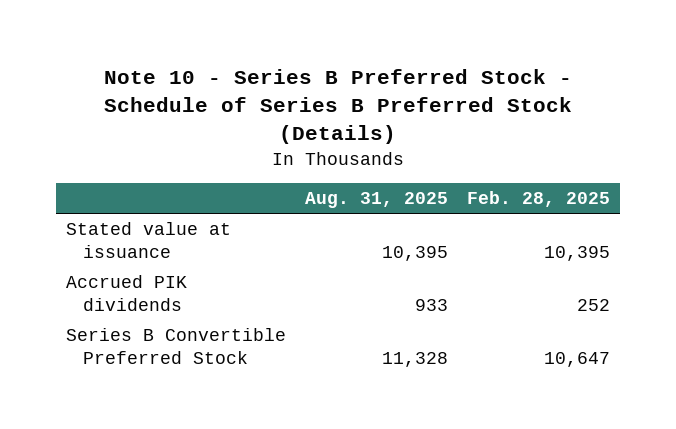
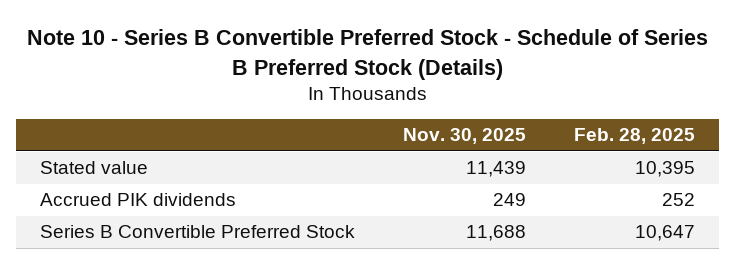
[104,69,573,145] Note 10 - Series B Preferred Stock - Schedule of Series B Preferred Stock (Details) -> [26,29,708,80] Note 10 - Series B Convertible Preferred Stock - Schedule of Series B Preferred Stock (Details)
[305,192,449,209] Aug. 31, 2025 -> none
none -> [403,128,527,145] Nov. 30, 2025
[65,222,231,259] Stated value at issuance -> [40,161,149,175] Stated value

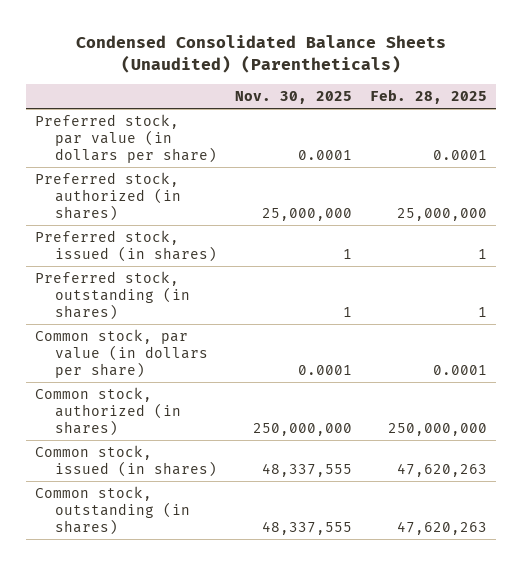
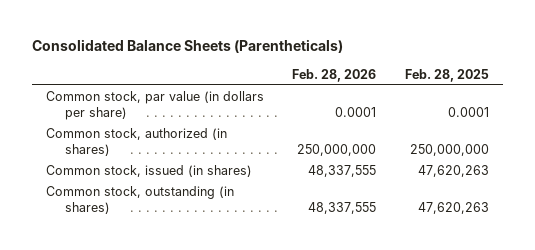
[75,34,446,73] Condensed Consolidated Balance Sheets (Unaudited) (Parentheticals) -> [32,39,344,54] Consolidated Balance Sheets (Parentheticals)
[234,90,352,104] Nov. 30, 2025 -> none
none -> [292,68,377,82] Feb. 28, 2026
[34,114,218,163] Preferred stock, par value (in dollars per share) -> none
[34,172,182,221] Preferred stock, authorized (in shares) -> none
[34,230,218,262] Preferred stock, issued (in shares) -> none
[34,271,191,320] Preferred stock, outstanding (in shares) -> none

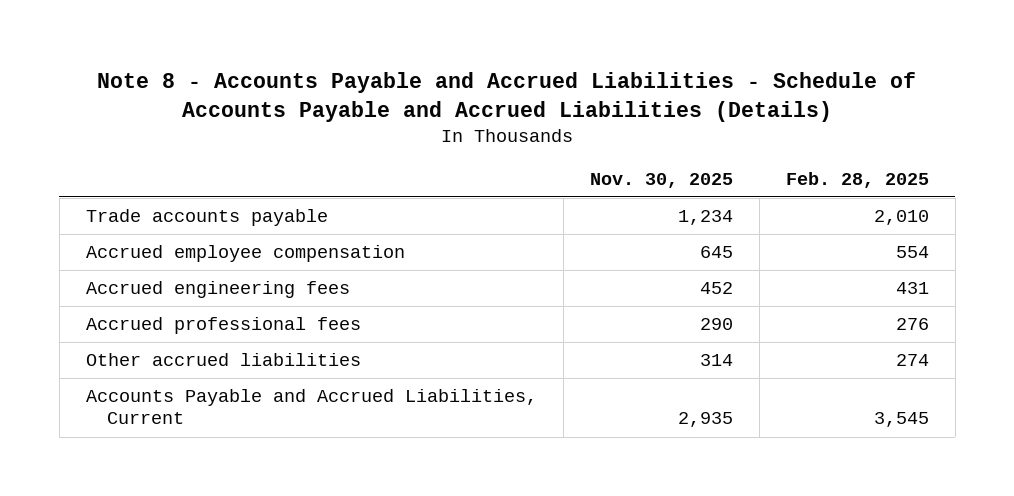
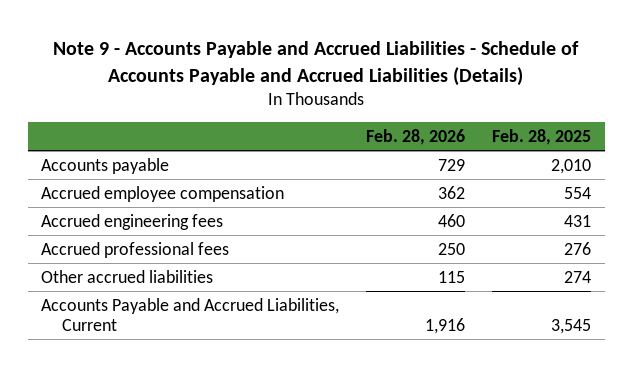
[97,72,917,122] Note 8 - Accounts Payable and Accrued Liabilities - Schedule of Accounts Payable and Accrued Liabilities (Details) -> [53,40,580,86] Note 9 - Accounts Payable and Accrued Liabilities - Schedule of Accounts Payable and Accrued Liabilities (Details)
[589,172,733,188] Nov. 30, 2025 -> none
none -> [366,128,466,145] Feb. 28, 2026
[85,209,328,227] Trade accounts payable -> [41,157,170,174] Accounts payable

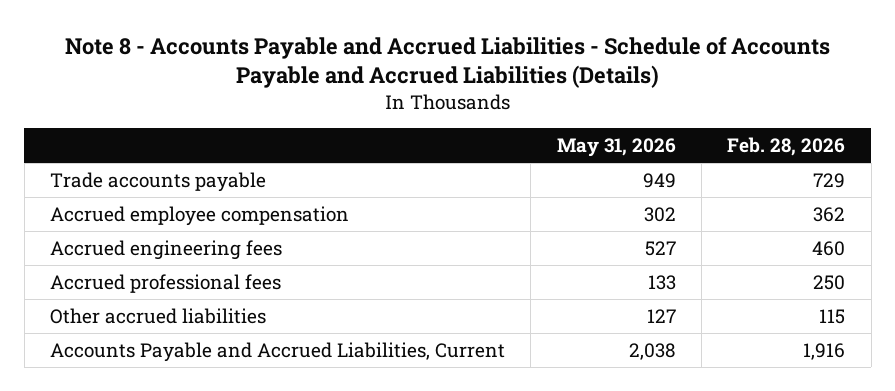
[53,40,580,86] Note 9 - Accounts Payable and Accrued Liabilities - Schedule of Accounts Payable and Accrued Liabilities (Details) -> [64,36,830,89] Note 8 - Accounts Payable and Accrued Liabilities - Schedule of Accounts Payable and Accrued Liabilities (Details)
[492,128,592,145] Feb. 28, 2025 -> none
none -> [556,138,676,158] May 31, 2026
[41,157,170,174] Accounts payable -> [50,171,267,192] Trade accounts payable

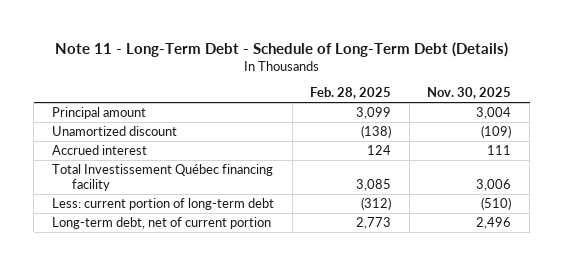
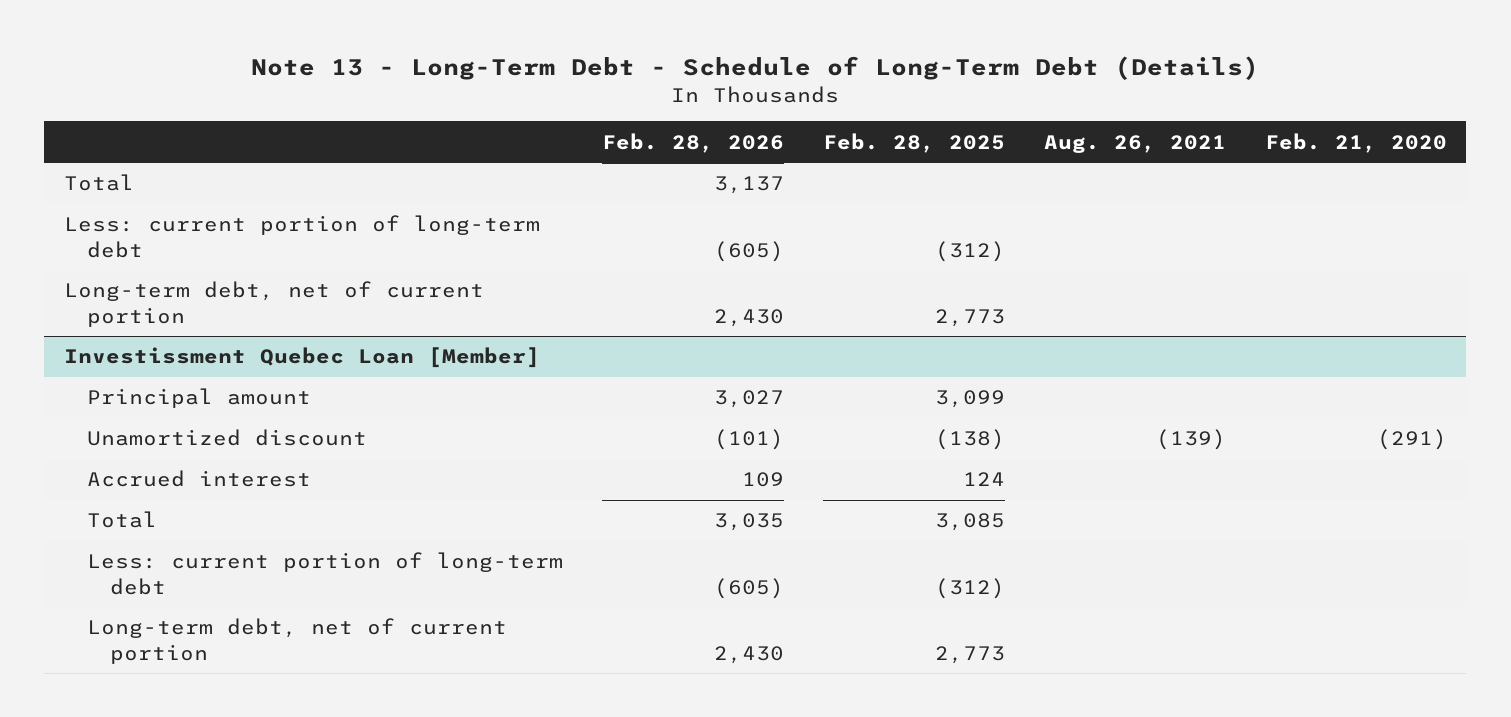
[54,41,508,57] Note 11 - Long-Term Debt - Schedule of Long-Term Debt (Details) -> [251,55,1260,80] Note 13 - Long-Term Debt - Schedule of Long-Term Debt (Details)
[427,87,512,100] Nov. 30, 2025 -> none
none -> [601,132,784,153] Feb. 28, 2026
none -> [1043,134,1226,153] Aug. 26, 2021
none -> [1264,132,1447,153] Feb. 21, 2020
none -> [63,174,134,192] Total
none -> [63,215,540,258] Less: current portion of long-term debt
none -> [63,281,484,327] Long-term debt, net of current portion
none -> [63,347,540,369] Investissment Quebec Loan [Member]
[52,163,274,192] Total Investissement Québec financing facility -> [86,511,157,529] Total

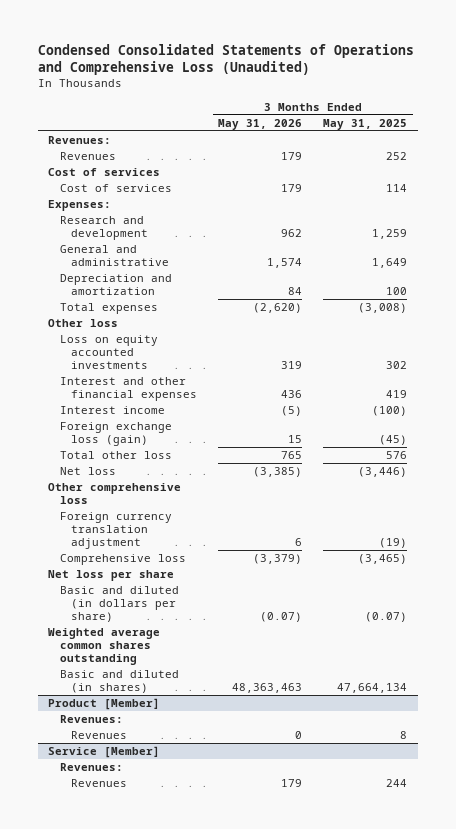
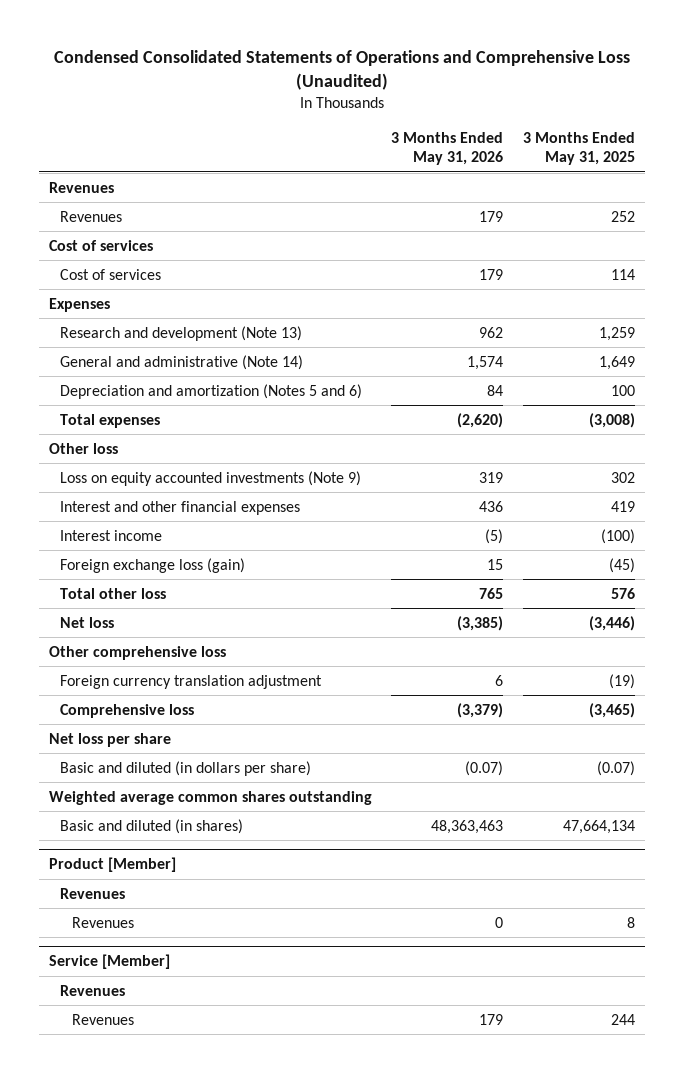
[48,136,112,145] Revenues: -> [48,181,114,193] Revenues
[48,200,112,212] Expenses: -> [48,297,110,312] Expenses
[59,216,149,240] Research and development -> [60,325,303,341] Research and development (Note 13)
[59,245,170,266] General and administrative -> [60,354,304,370] General and administrative (Note 14)
[59,274,172,295] Depreciation and amortization -> [60,383,363,399] Depreciation and amortization (Notes 5 and 6)
[59,335,158,369] Loss on equity accounted investments -> [60,470,362,486] Loss on equity accounted investments (Note 9)
[59,715,123,724] Revenues: -> [60,887,126,899] Revenues
[59,763,123,772] Revenues: -> [60,984,126,996] Revenues

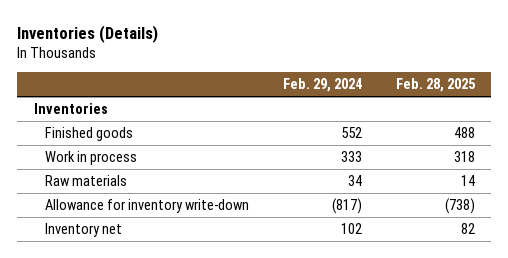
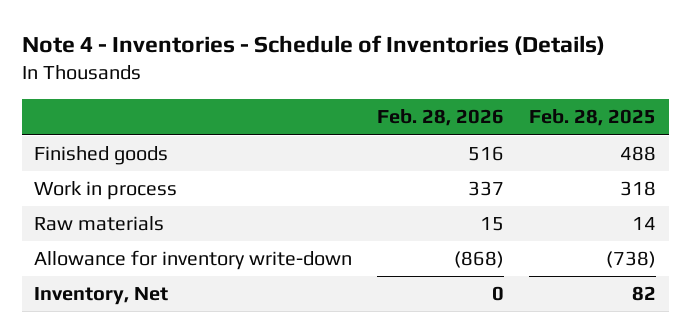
[16,24,158,43] Inventories (Details) -> [21,35,605,56] Note 4 - Inventories - Schedule of Inventories (Details)
[282,78,362,93] Feb. 29, 2024 -> none
none -> [377,109,505,127] Feb. 28, 2026
[33,103,108,115] Inventories -> none
[45,223,123,238] Inventory net -> [34,287,169,306] Inventory, Net

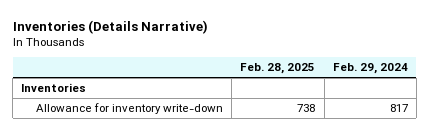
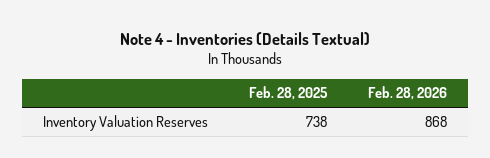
[12,19,208,34] Inventories (Details Narrative) -> [120,31,371,45] Note 4 - Inventories (Details Textual)
[332,63,408,75] Feb. 29, 2024 -> none
none -> [368,86,448,101] Feb. 28, 2026
[21,82,87,92] Inventories -> none
[36,102,224,114] Allowance for inventory write-down -> [42,115,208,132] Inventory Valuation Reserves

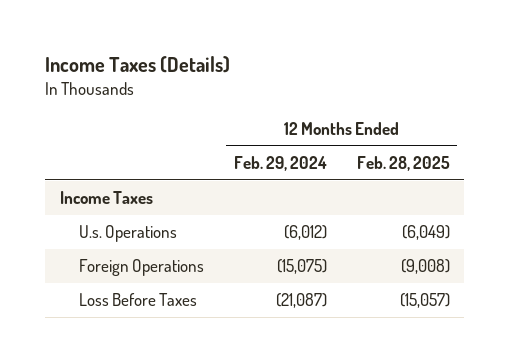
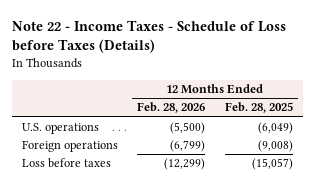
[45,55,231,73] Income Taxes (Details) -> [11,20,286,54] Note 22 - Income Taxes - Schedule of Loss before Taxes (Details)
[233,156,327,172] Feb. 29, 2024 -> none
none -> [137,102,206,114] Feb. 28, 2026
[60,191,154,205] Income Taxes -> none
[78,225,177,243] U.s. Operations -> [21,123,99,135] U.S. operations
[78,259,204,277] Foreign Operations -> [21,140,118,153] Foreign operations
[78,293,197,307] Loss Before Taxes -> [21,158,111,169] Loss before taxes

